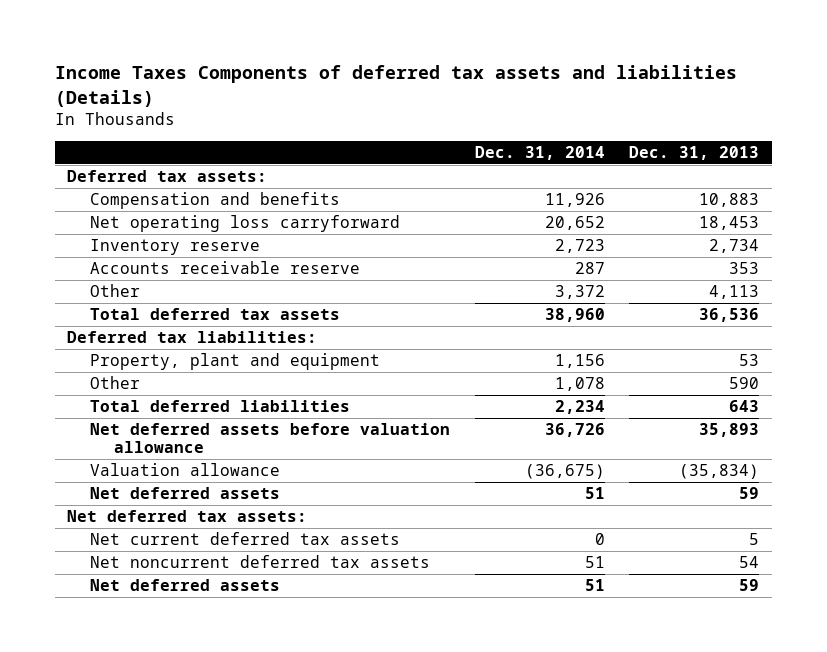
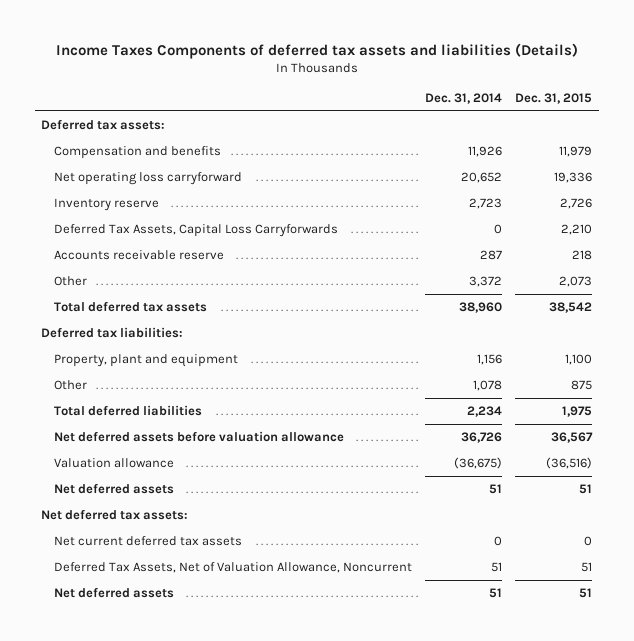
[629,146,760,161] Dec. 31, 2013 -> none
none -> [515,92,593,104] Dec. 31, 2015
none -> [53,223,338,237] Deferred Tax Assets, Capital Loss Carryforwards
[90,554,431,568] Net noncurrent deferred tax assets -> [53,561,412,573] Deferred Tax Assets, Net of Valuation Allowance, Noncurrent

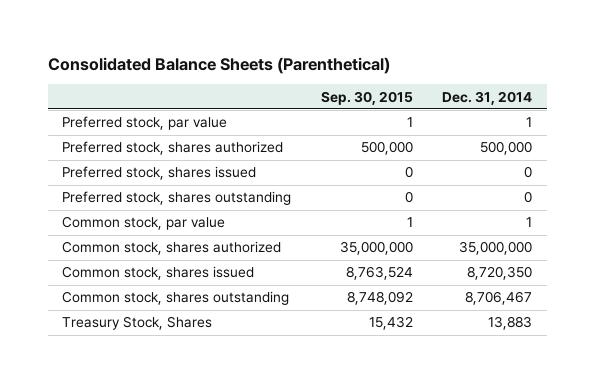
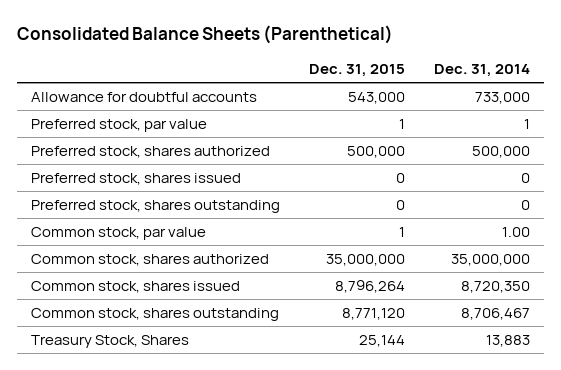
[320,90,413,105] Sep. 30, 2015 -> none
none -> [309,63,406,77] Dec. 31, 2015
none -> [31,92,258,103] Allowance for doubtful accounts
[526,217,533,228] 1 -> [502,227,531,238] 1.00

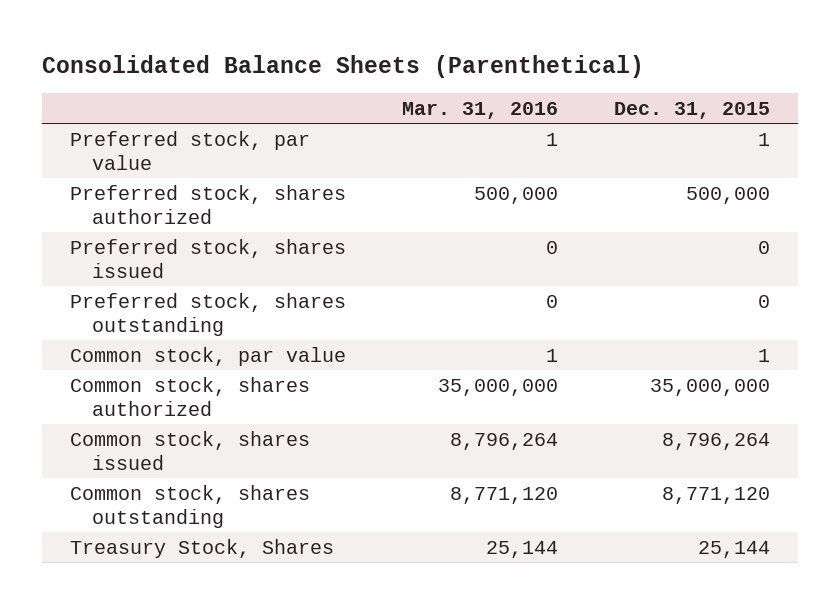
[434,63,531,77] Dec. 31, 2014 -> none
none -> [402,101,559,119] Mar. 31, 2016
[31,92,258,103] Allowance for doubtful accounts -> none

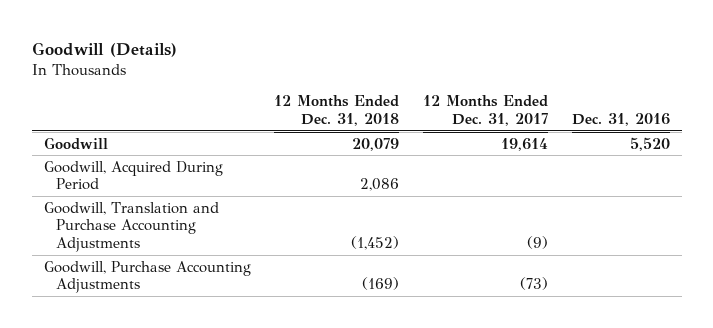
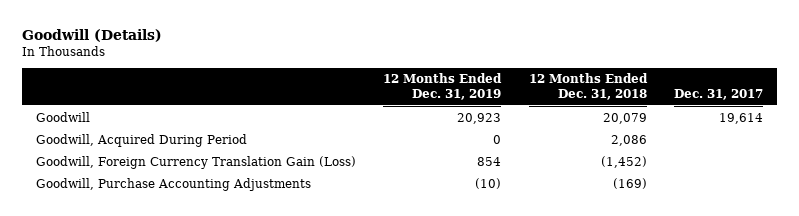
[423,95,549,127] 12 Months Ended Dec. 31, 2017 -> none
[571,113,670,127] Dec. 31, 2016 -> none
none -> [383,73,503,100] 12 Months Ended Dec. 31, 2019
none -> [674,88,764,100] Dec. 31, 2017
[43,201,219,252] Goodwill, Translation and Purchase Accounting Adjustments -> [35,155,356,169] Goodwill, Foreign Currency Translation Gain (Loss)

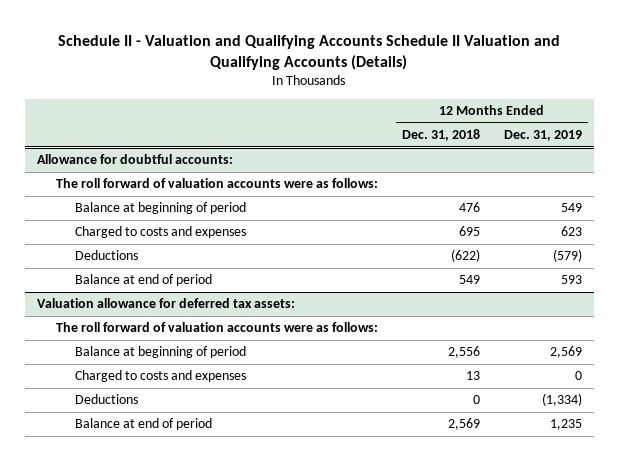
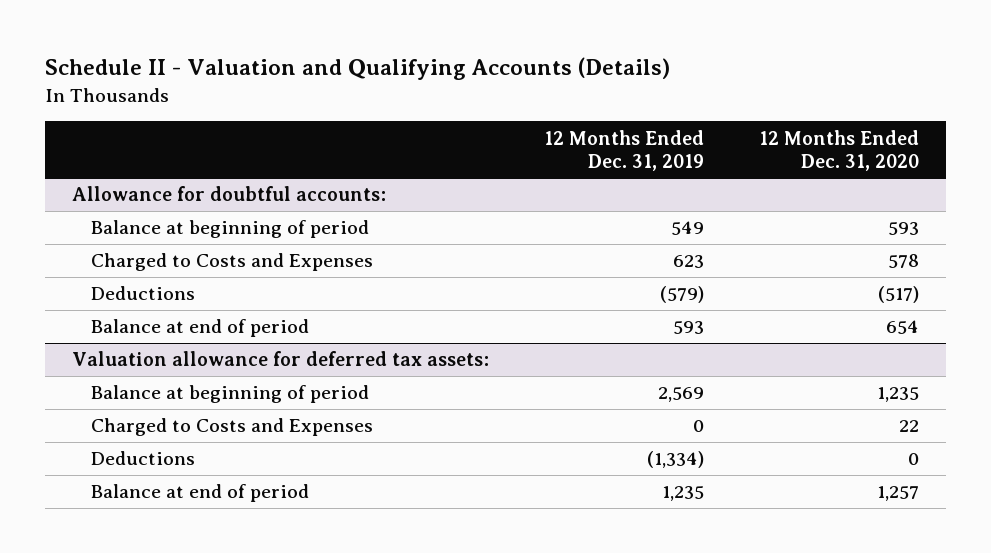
[58,34,561,70] Schedule II - Valuation and Qualifying Accounts Schedule II Valuation and Qualifying Accounts (Details) -> [44,57,670,81] Schedule II - Valuation and Qualifying Accounts (Details)
[401,129,480,142] Dec. 31, 2018 -> none
none -> [758,129,919,171] 12 Months Ended Dec. 31, 2020
[55,178,378,189] The roll forward of valuation accounts were as follows: -> none
[74,226,246,239] Charged to costs and expenses -> [90,253,373,272] Charged to Costs and Expenses
[55,322,378,333] The roll forward of valuation accounts were as follows: -> none
[74,370,246,383] Charged to costs and expenses -> [90,418,373,437] Charged to Costs and Expenses

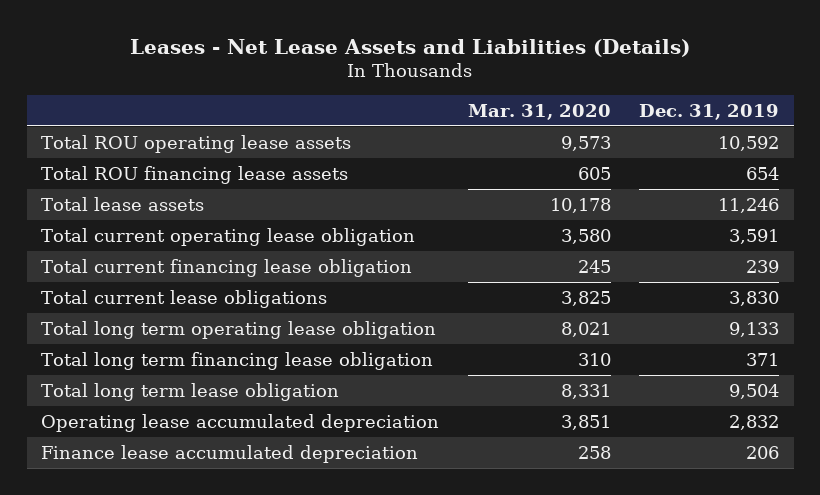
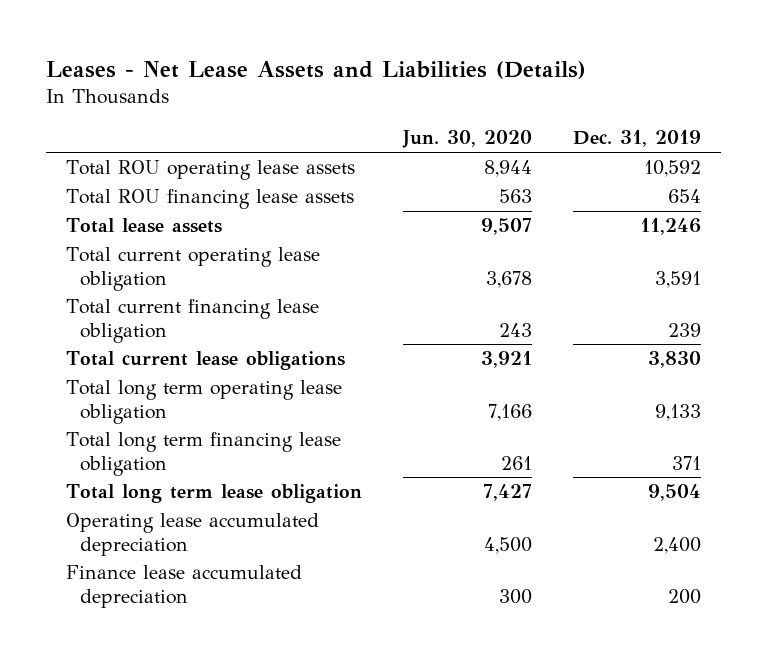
[467,103,611,120] Mar. 31, 2020 -> none
none -> [402,130,533,149] Jun. 30, 2020
[729,414,780,430] 2,832 -> [652,536,701,554] 2,400
[746,445,780,459] 206 -> [667,588,701,604] 200

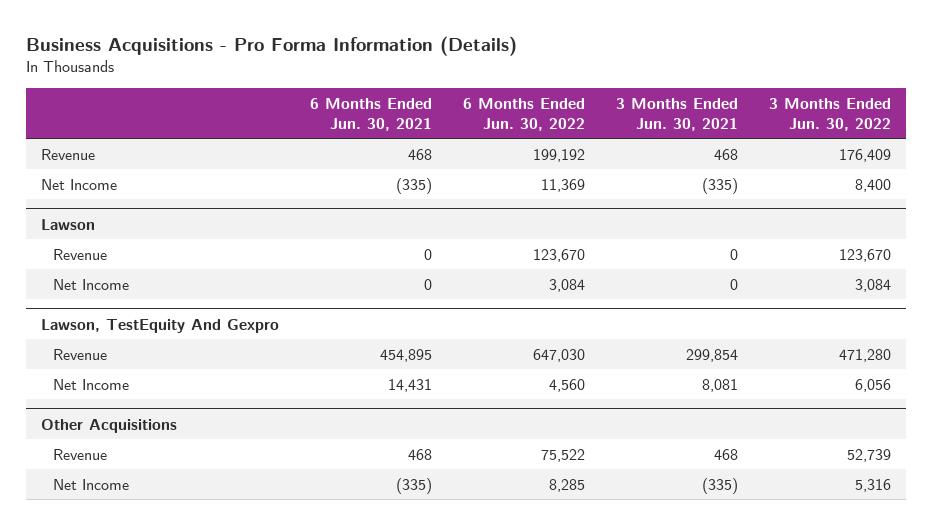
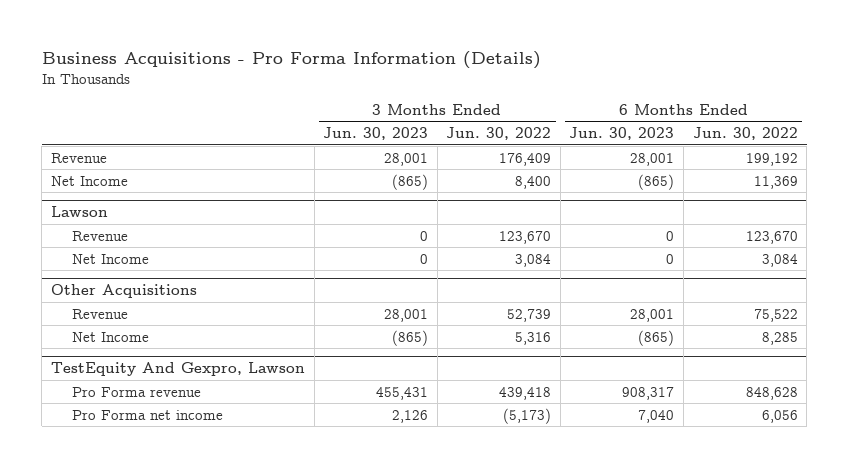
[310,98,433,131] 6 Months Ended Jun. 30, 2021 -> none
[615,98,738,131] 3 Months Ended Jun. 30, 2021 -> none
none -> [323,127,429,141] Jun. 30, 2023
none -> [569,127,675,141] Jun. 30, 2023
[41,318,280,333] Lawson, TestEquity And Gexpro -> none
[52,348,107,360] Revenue -> none
[52,378,129,390] Net Income -> none
none -> [51,362,306,377] TestEquity And Gexpro, Lawson
none -> [72,386,202,397] Pro Forma revenue
none -> [72,409,224,420] Pro Forma net income

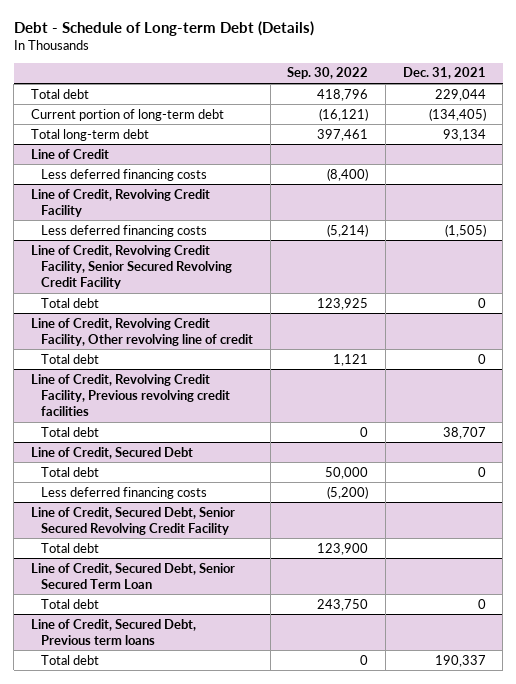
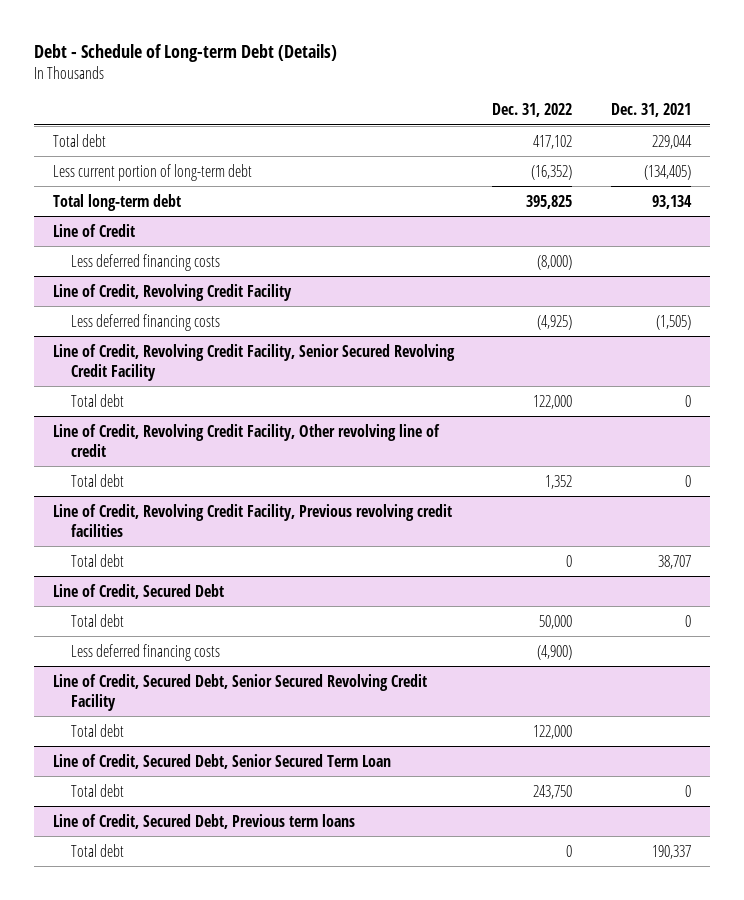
[287,67,369,80] Sep. 30, 2022 -> none
none -> [492,102,573,117] Dec. 31, 2022
[30,108,224,121] Current portion of long-term debt -> [53,163,253,181] Less current portion of long-term debt

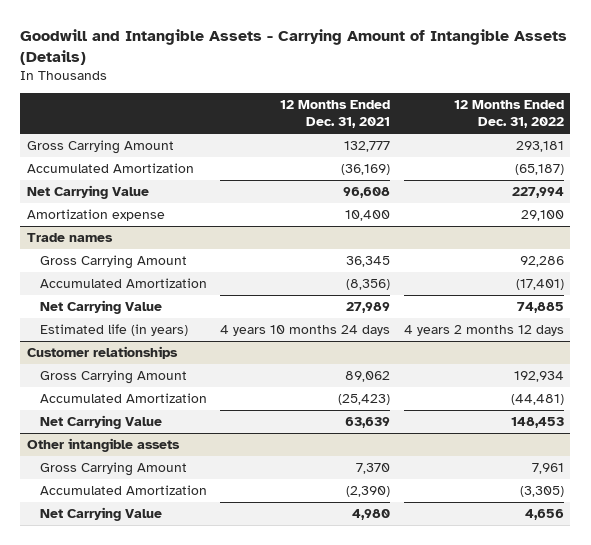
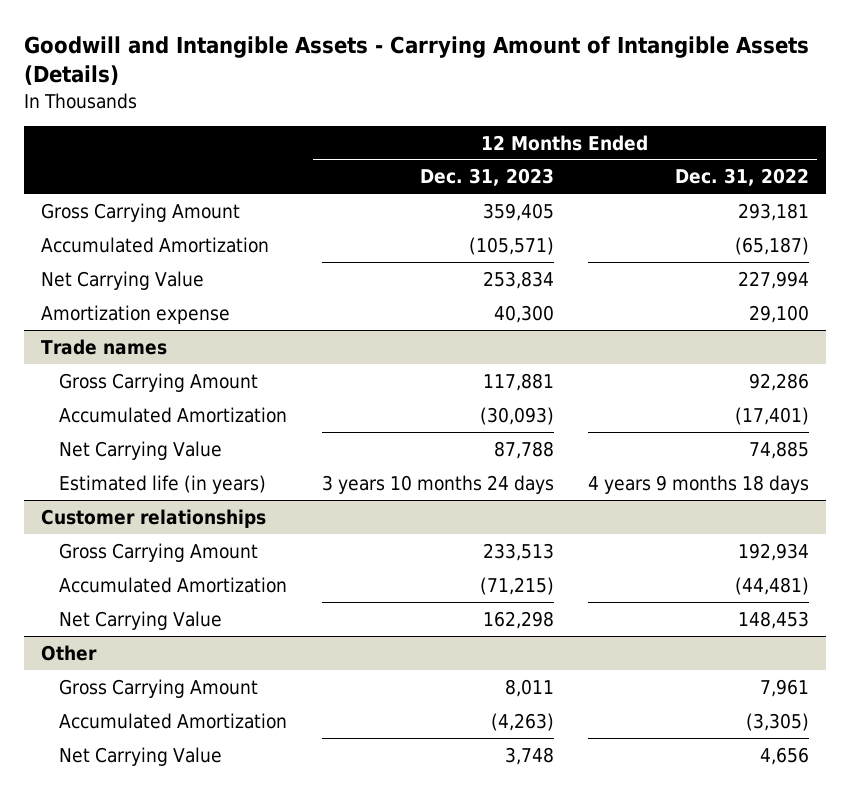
[280,99,391,129] 12 Months Ended Dec. 31, 2021 -> none
none -> [419,168,554,187] Dec. 31, 2023
[403,325,564,337] 4 years 2 months 12 days -> [587,474,809,494] 4 years 9 months 18 days
[27,438,181,453] Other intangible assets -> [41,644,98,661] Other

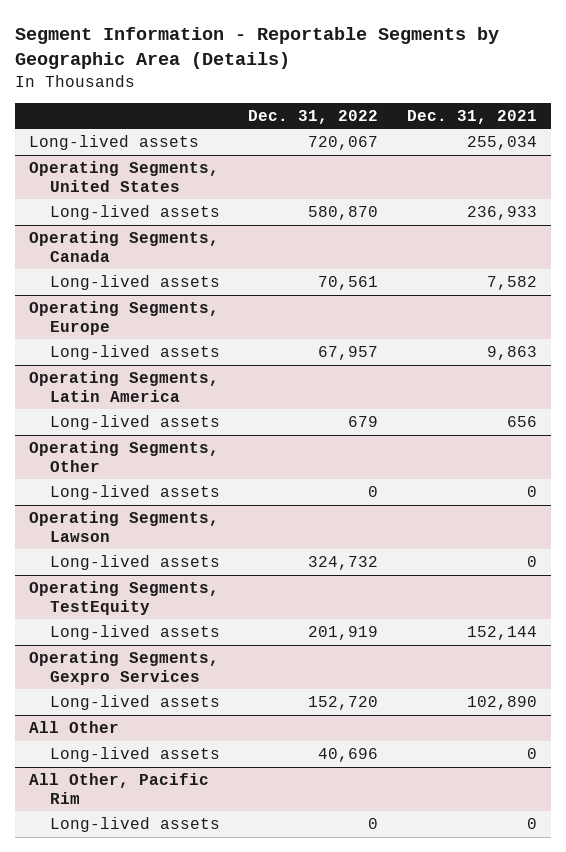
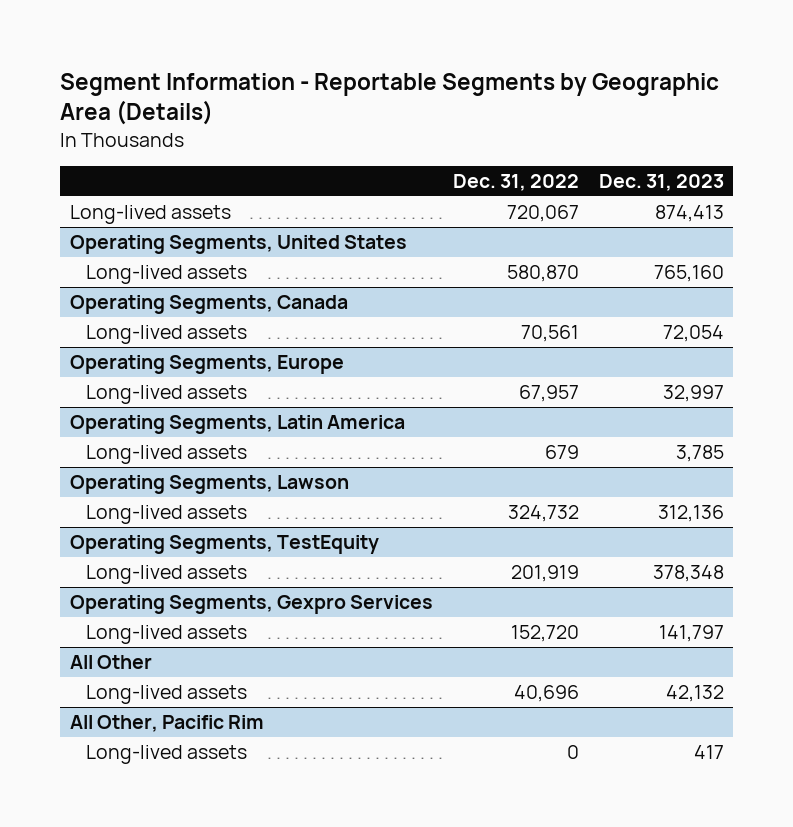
[406,109,537,124] Dec. 31, 2021 -> none
none -> [598,173,724,191] Dec. 31, 2023
[28,441,219,472] Operating Segments, Other -> none
[50,485,221,501] Long-lived assets -> none

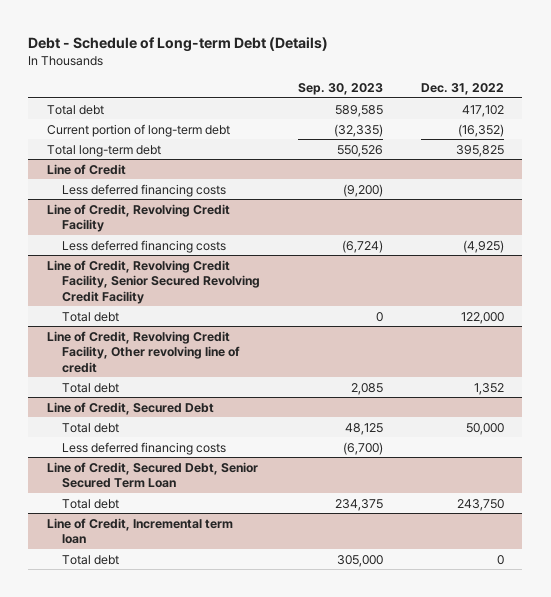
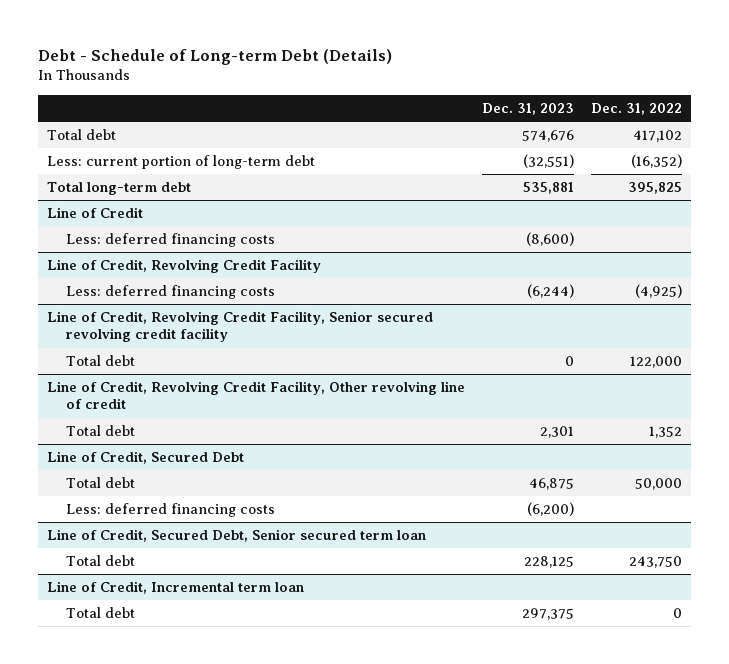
[297,83,383,96] Sep. 30, 2023 -> none
none -> [481,102,574,115] Dec. 31, 2023
[47,123,231,137] Current portion of long-term debt -> [46,155,315,170] Less: current portion of long-term debt
[62,183,227,197] Less deferred financing costs -> [65,233,275,248] Less: deferred financing costs
[62,239,227,253] Less deferred financing costs -> [65,285,275,300] Less: deferred financing costs
[47,259,261,304] Line of Credit, Revolving Credit Facility, Senior Secured Revolving Credit Facility -> [46,311,433,343] Line of Credit, Revolving Credit Facility, Senior secured revolving credit facility
[62,441,227,455] Less deferred financing costs -> [65,503,275,518] Less: deferred financing costs
[47,461,259,489] Line of Credit, Secured Debt, Senior Secured Term Loan -> [46,529,426,543] Line of Credit, Secured Debt, Senior secured term loan

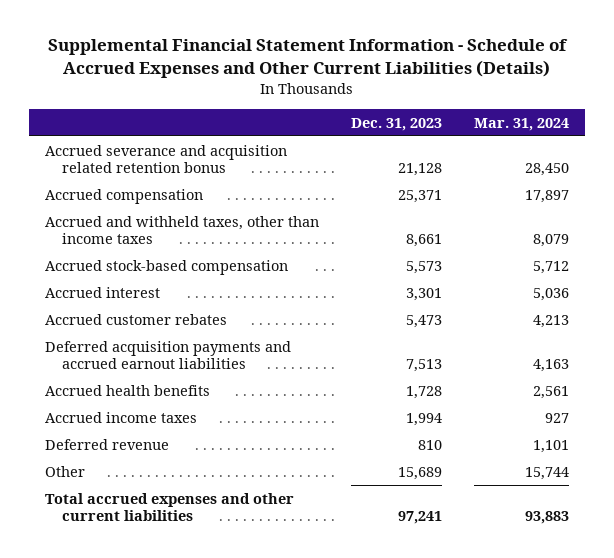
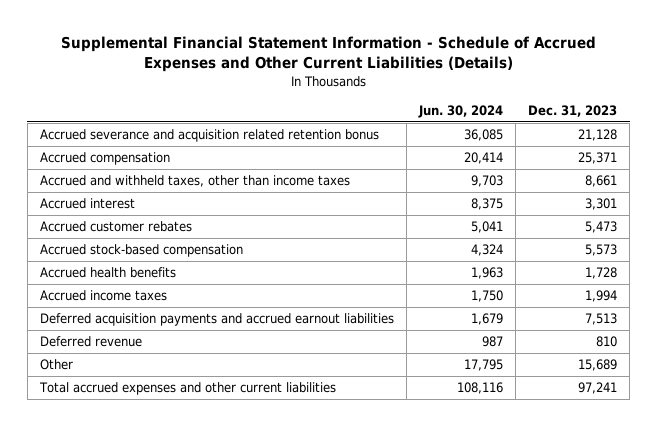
[474,117,570,131] Mar. 31, 2024 -> none
none -> [418,105,504,119] Jun. 30, 2024
[44,259,288,275] Accrued stock-based compensation -> [39,244,243,258] Accrued stock-based compensation
[44,340,291,369] Deferred acquisition payments and accrued earnout liabilities -> [39,313,394,327] Deferred acquisition payments and accrued earnout liabilities

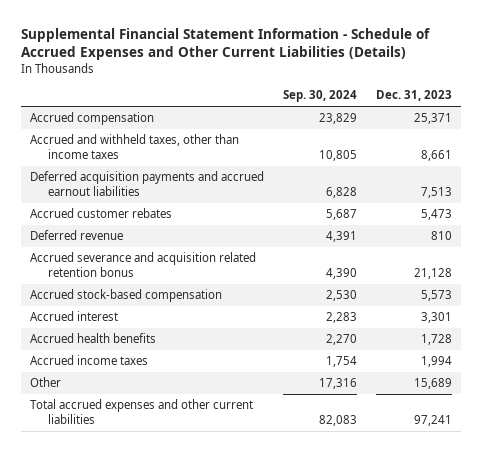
[418,105,504,119] Jun. 30, 2024 -> none
none -> [283,90,358,103] Sep. 30, 2024
[39,313,394,327] Deferred acquisition payments and accrued earnout liabilities -> [30,171,265,196] Deferred acquisition payments and accrued earnout liabilities
[39,336,142,348] Deferred revenue -> [30,230,124,241] Deferred revenue
[39,129,379,143] Accrued severance and acquisition related retention bonus -> [30,252,257,277] Accrued severance and acquisition related retention bonus
[39,198,135,210] Accrued interest -> [30,311,119,322] Accrued interest

